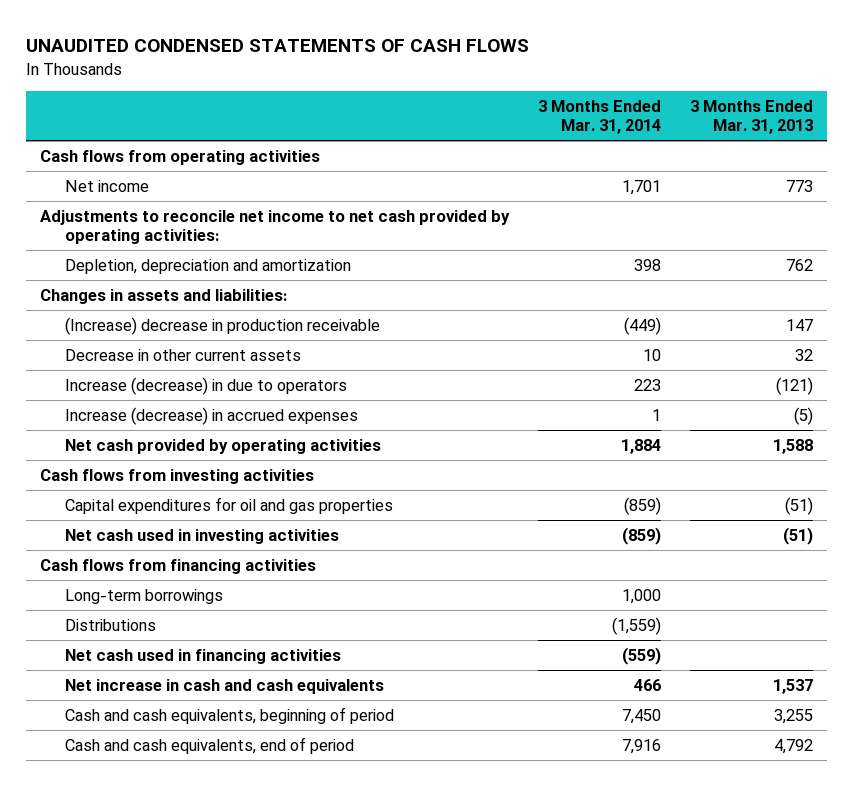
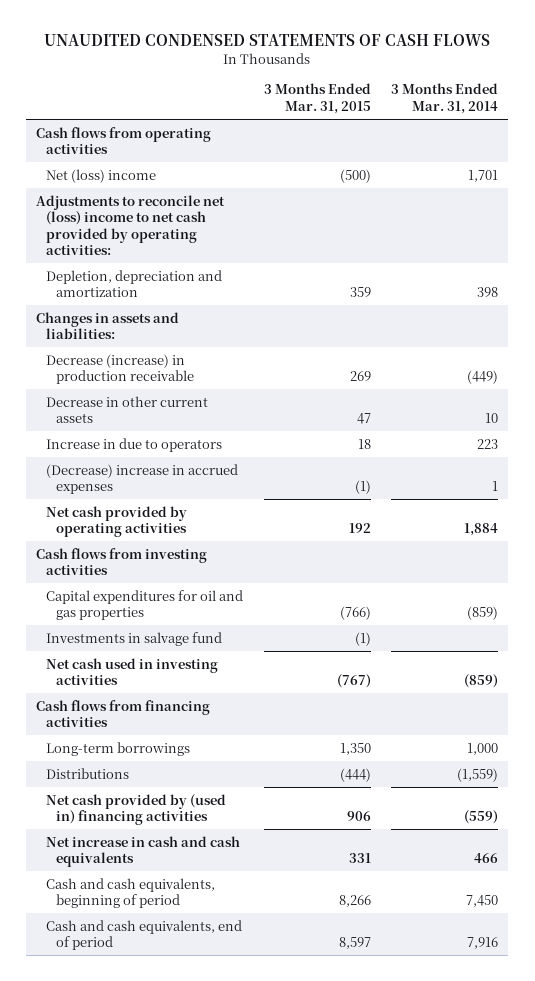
[689,100,813,135] 3 Months Ended Mar. 31, 2013 -> none
none -> [263,83,371,114] 3 Months Ended Mar. 31, 2015
[64,179,149,192] Net income -> [46,168,157,183] Net (loss) income
[40,209,511,245] Adjustments to reconcile net income to net cash provided by operating activities: -> [36,194,226,256] Adjustments to reconcile net (loss) income to net cash provided by operating activities:
[64,316,380,335] (Increase) decrease in production receivable -> [46,353,194,385] Decrease (increase) in production receivable
[64,376,347,395] Increase (decrease) in due to operators -> [46,437,223,452] Increase in due to operators
[64,406,358,425] Increase (decrease) in accrued expenses -> [46,463,239,495] (Decrease) increase in accrued expenses
none -> [46,631,223,646] Investments in salvage fund
[64,648,341,664] Net cash used in financing activities -> [46,793,227,826] Net cash provided by (used in) financing activities

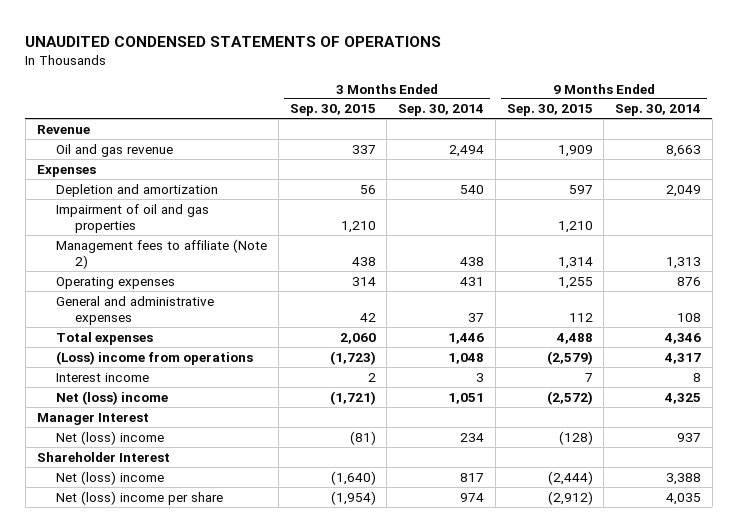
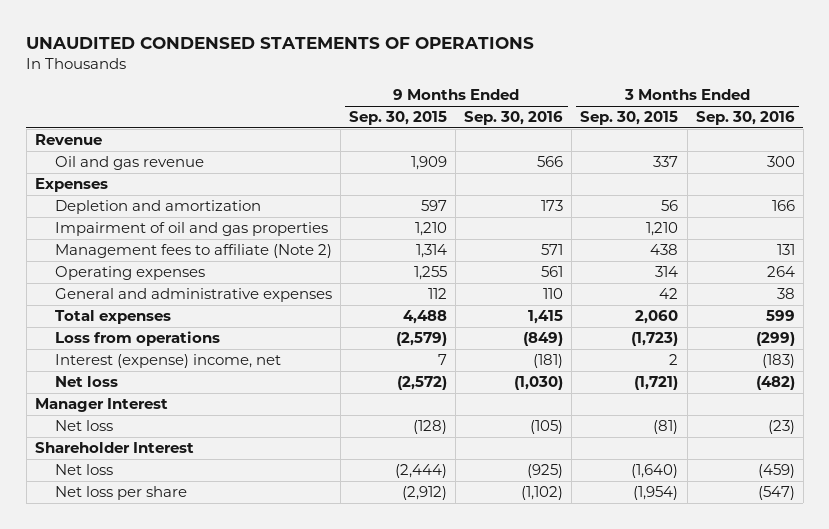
[398,104,485,117] Sep. 30, 2014 -> none
[614,104,701,117] Sep. 30, 2014 -> none
none -> [464,111,564,126] Sep. 30, 2016
none -> [695,111,795,126] Sep. 30, 2016
[56,350,254,365] (Loss) income from operations -> [54,331,220,347] Loss from operations
[56,372,150,382] Interest income -> [54,354,281,369] Interest (expense) income, net
[56,390,169,405] Net (loss) income -> [54,376,118,388] Net loss
[56,430,165,445] Net (loss) income -> [54,420,113,432] Net loss
[56,470,165,485] Net (loss) income -> [54,464,113,476] Net loss
[56,490,224,505] Net (loss) income per share -> [54,486,187,501] Net loss per share

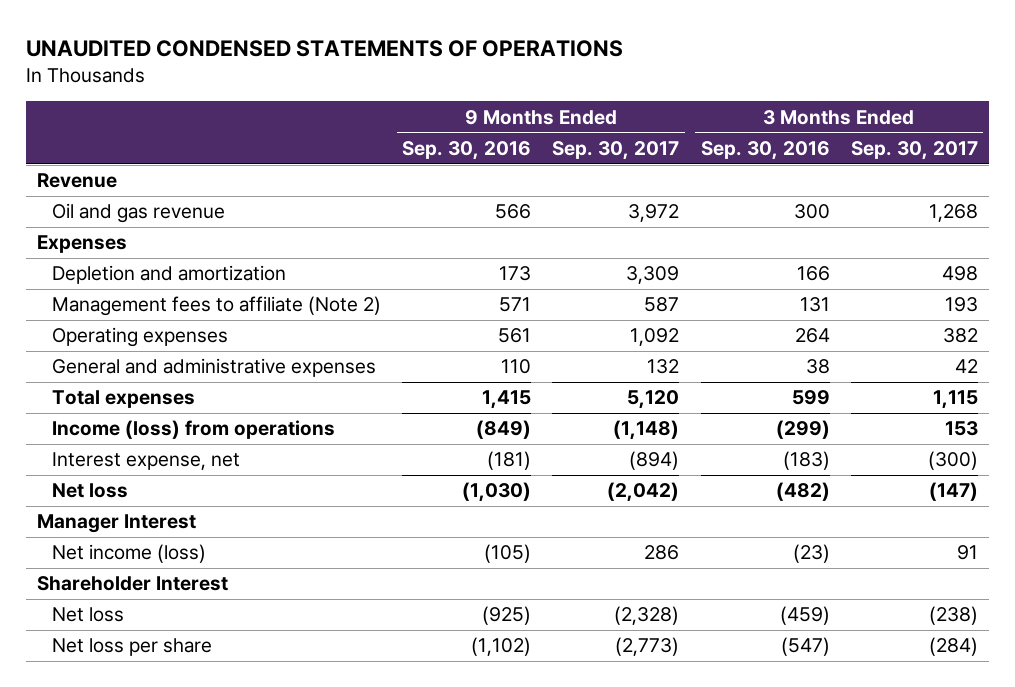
[349,111,448,126] Sep. 30, 2015 -> none
[580,111,679,126] Sep. 30, 2015 -> none
none -> [552,141,680,161] Sep. 30, 2017
none -> [851,141,979,161] Sep. 30, 2017
[54,222,328,237] Impairment of oil and gas properties -> none
[54,331,220,347] Loss from operations -> [51,420,335,440] Income (loss) from operations
[54,354,281,369] Interest (expense) income, net -> [51,452,240,471] Interest expense, net
[54,420,113,432] Net loss -> [51,544,206,564] Net income (loss)

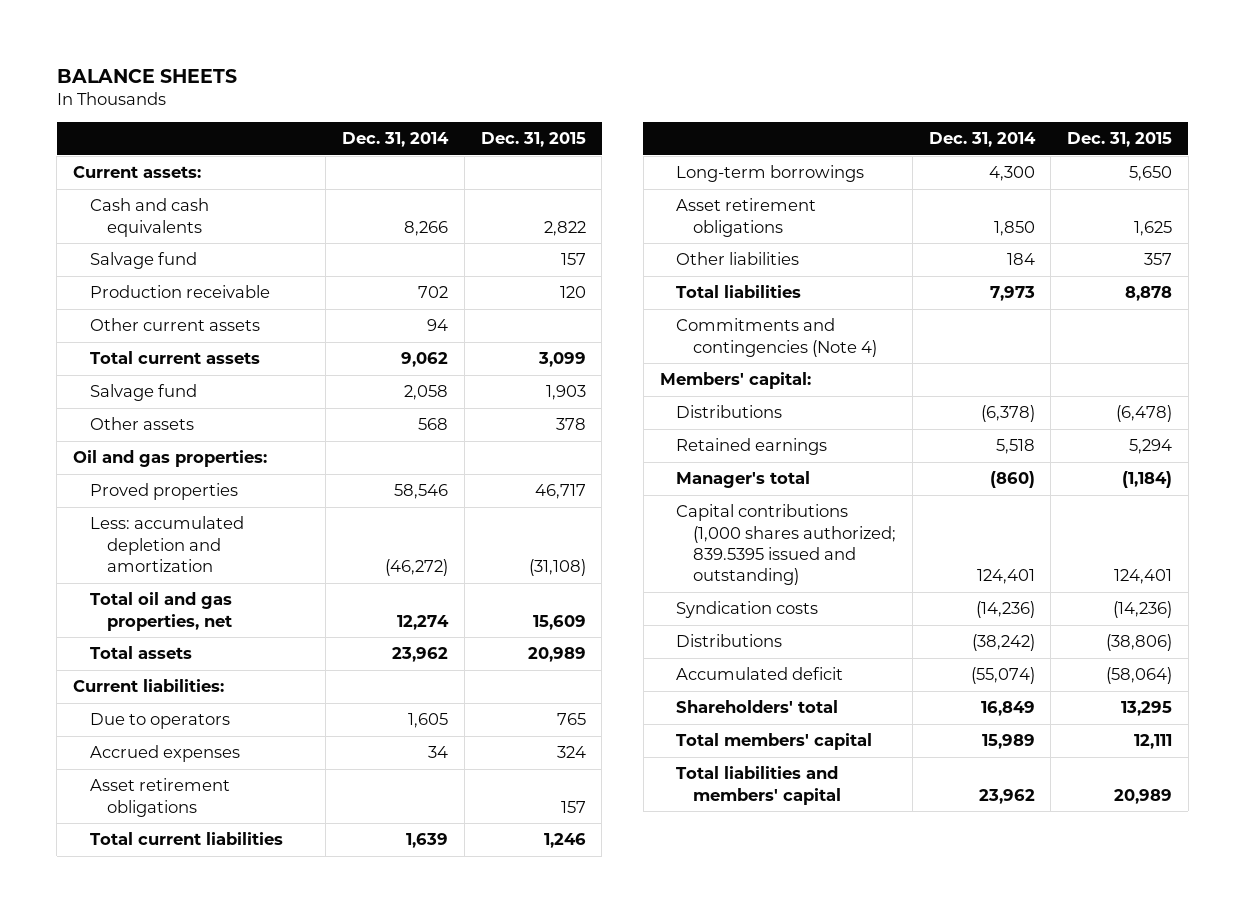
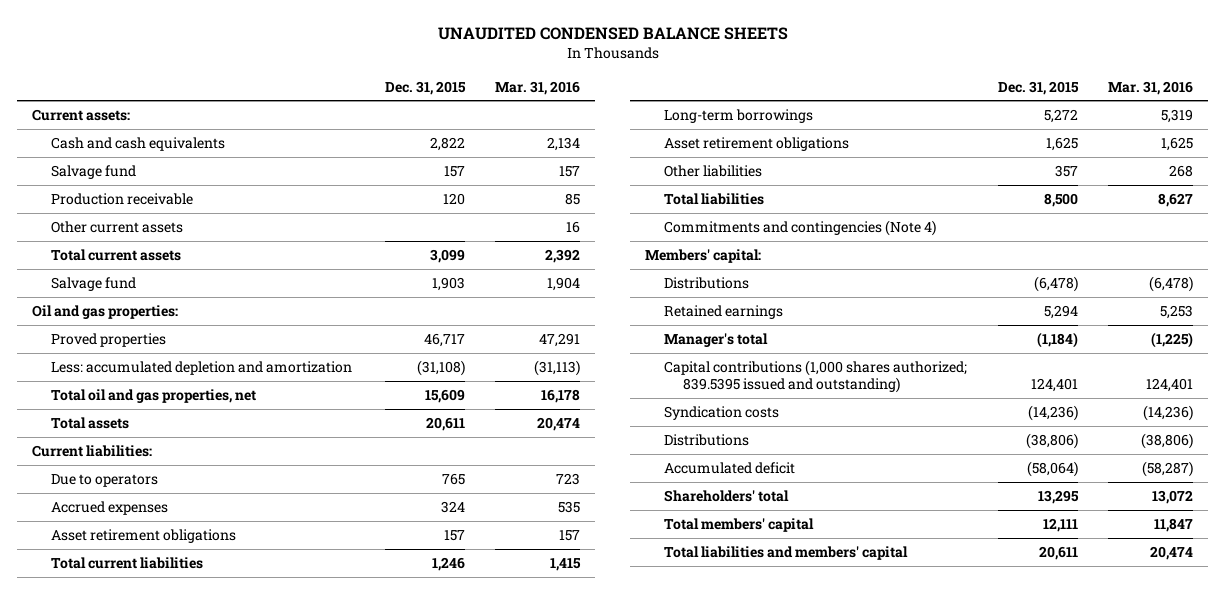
[56,68,237,83] BALANCE SHEETS -> [437,27,788,41] UNAUDITED CONDENSED BALANCE SHEETS
[342,132,450,148] Dec. 31, 2014 -> none
none -> [494,80,580,95] Mar. 31, 2016
[89,417,194,431] Other assets -> none
[527,647,586,663] 20,989 -> [425,417,465,432] 20,611
[1129,166,1173,182] 5,650 -> [1043,109,1078,124] 5,272
[1125,286,1173,302] 8,878 -> [1043,193,1078,208] 8,500
[1114,788,1173,804] 20,989 -> [1038,546,1078,561] 20,611

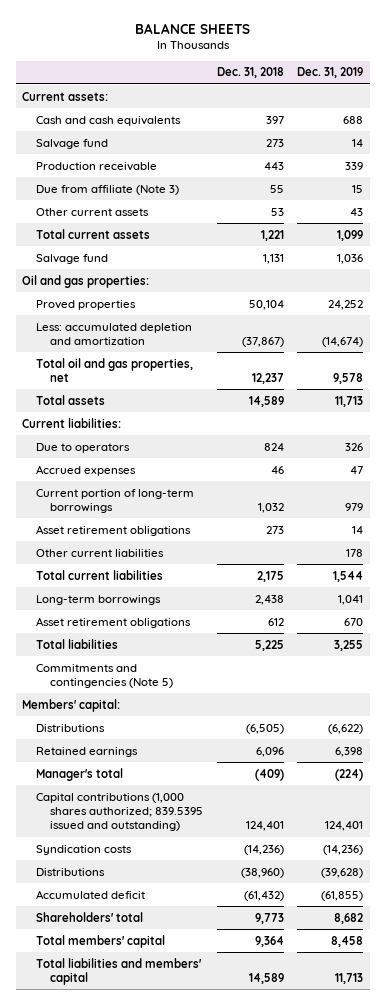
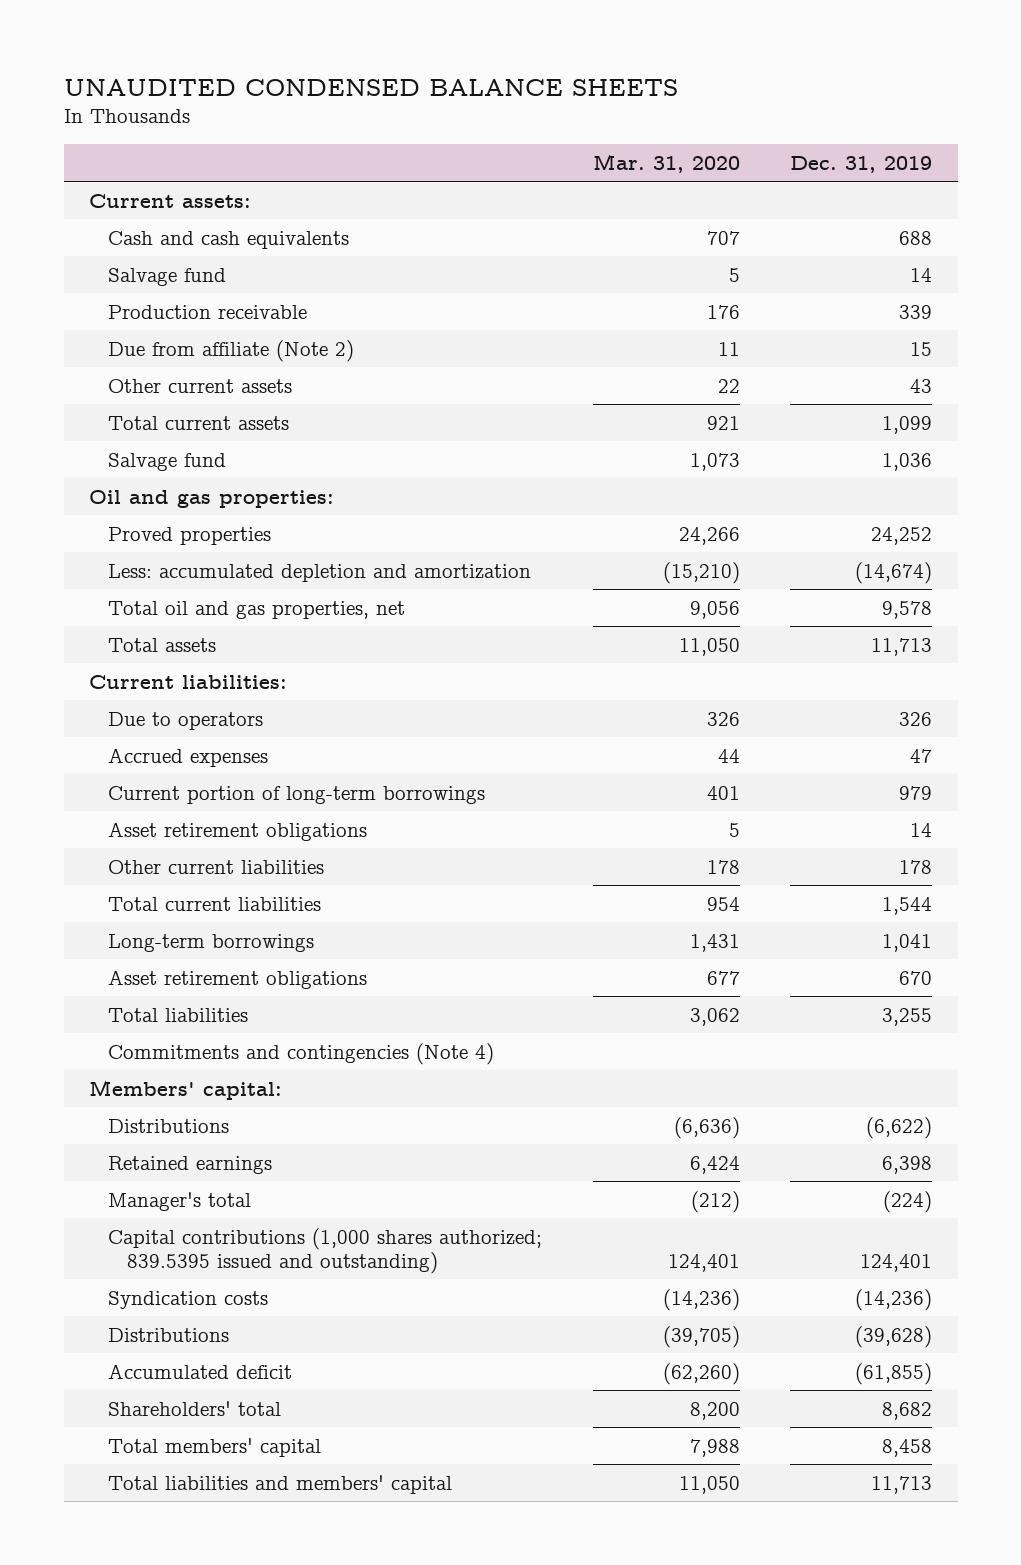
[134,22,250,34] BALANCE SHEETS -> [63,78,678,96] UNAUDITED CONDENSED BALANCE SHEETS
[216,67,284,79] Dec. 31, 2018 -> none
none -> [592,153,740,173] Mar. 31, 2020
[36,184,180,195] Due from affiliate (Note 3) -> [108,339,355,362] Due from affiliate (Note 2)
[36,663,174,689] Commitments and contingencies (Note 5) -> [108,1042,495,1065] Commitments and contingencies (Note 4)

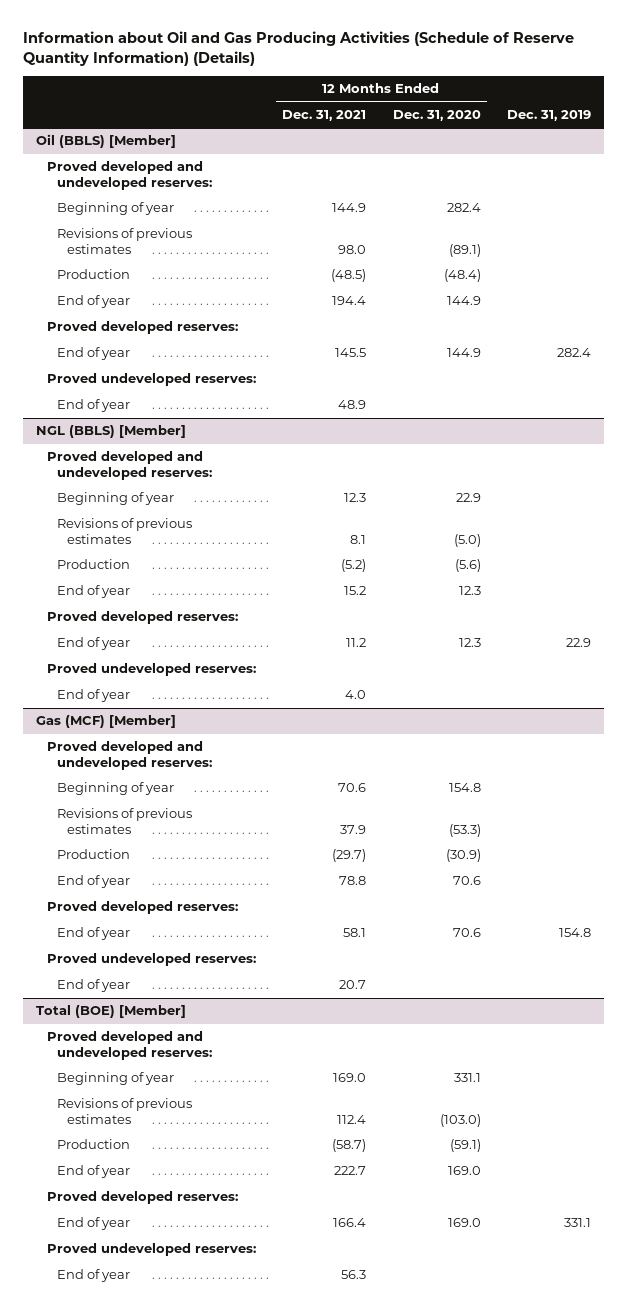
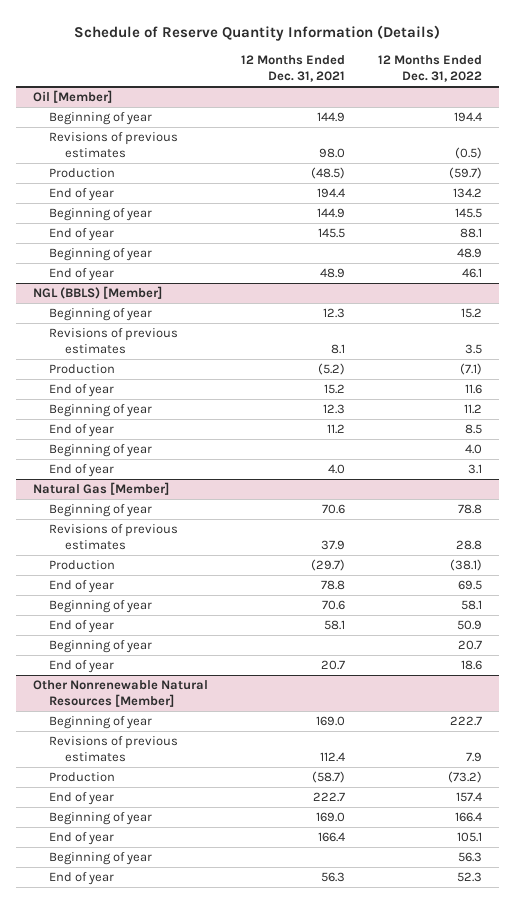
[23,31,575,67] Information about Oil and Gas Producing Activities (Schedule of Reserve Quantity Information) (Details) -> [74,24,441,41] Schedule of Reserve Quantity Information (Details)
[392,109,481,121] Dec. 31, 2020 -> none
[506,109,591,121] Dec. 31, 2019 -> none
none -> [378,55,483,83] 12 Months Ended Dec. 31, 2022
[46,161,213,191] Proved developed and undeveloped reserves: -> none
[36,134,177,149] Oil (BBLS) [Member] -> [32,90,112,104] Oil [Member]
[46,321,238,335] Proved developed reserves: -> none
none -> [48,208,152,222] Beginning of year
[46,373,256,387] Proved undeveloped reserves: -> none
none -> [48,248,152,262] Beginning of year
[46,451,213,481] Proved developed and undeveloped reserves: -> none
[46,611,238,625] Proved developed reserves: -> none
none -> [48,404,152,418] Beginning of year
[46,663,256,677] Proved undeveloped reserves: -> none
none -> [48,444,152,458] Beginning of year
[46,741,213,771] Proved developed and undeveloped reserves: -> none
[36,715,177,729] Gas (MCF) [Member] -> [32,482,169,496] Natural Gas [Member]
[46,901,238,915] Proved developed reserves: -> none
none -> [48,600,152,614] Beginning of year
[46,953,256,967] Proved undeveloped reserves: -> none
none -> [48,640,152,654] Beginning of year
[46,1031,213,1061] Proved developed and undeveloped reserves: -> none
[36,1005,187,1019] Total (BOE) [Member] -> [32,680,208,708] Other Nonrenewable Natural Resources [Member]
[46,1191,238,1205] Proved developed reserves: -> none
none -> [48,812,152,826] Beginning of year
[46,1243,256,1257] Proved undeveloped reserves: -> none
none -> [48,852,152,866] Beginning of year

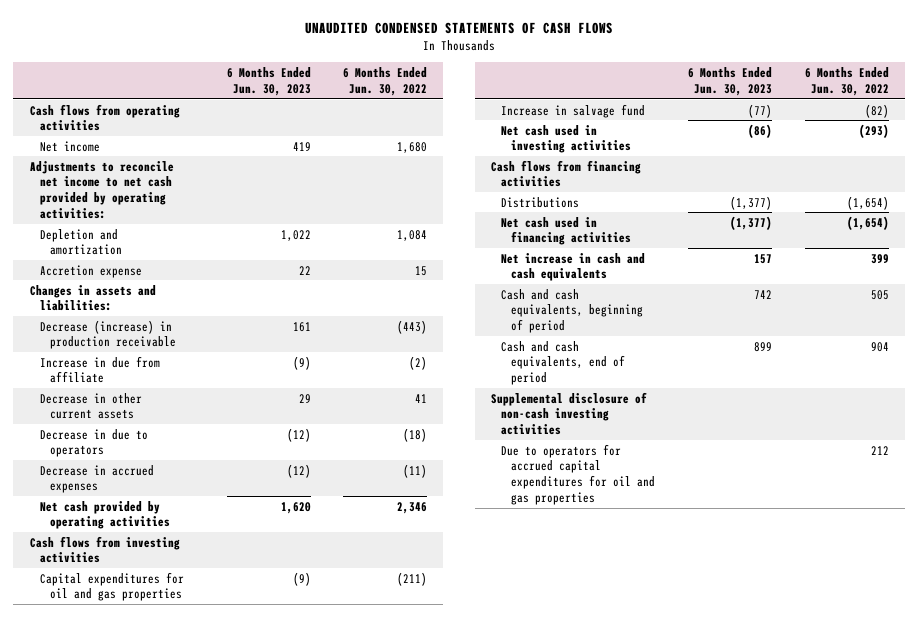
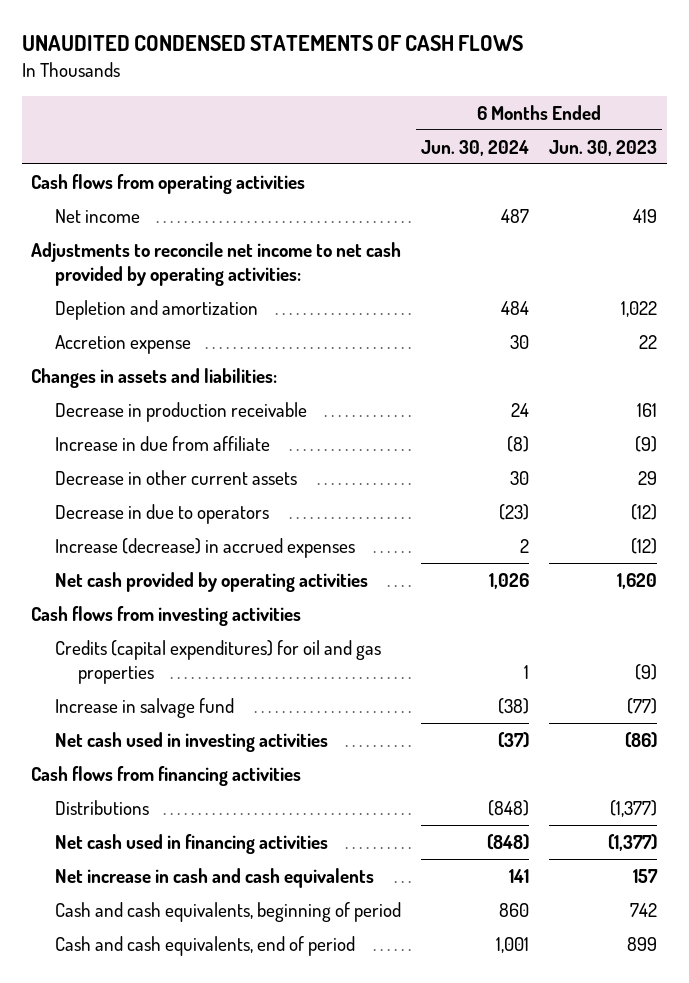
[343,67,428,96] 6 Months Ended Jun. 30, 2022 -> none
none -> [421,139,530,156] Jun. 30, 2024
[39,319,176,350] Decrease (increase) in production receivable -> [54,401,307,422] Decrease in production receivable
[39,464,154,494] Decrease in accrued expenses -> [54,537,355,558] Increase (decrease) in accrued expenses
[39,571,184,602] Capital expenditures for oil and gas properties -> [54,639,381,685] Credits (capital expenditures) for oil and gas properties
[491,391,648,436] Supplemental disclosure of non-cash investing activities -> none
[501,443,656,506] Due to operators for accrued capital expenditures for oil and gas properties -> none

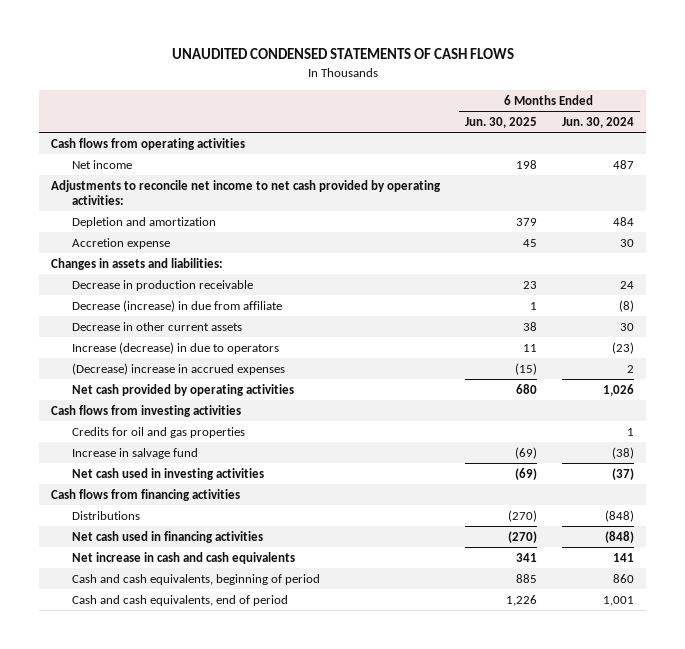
[549,139,658,156] Jun. 30, 2023 -> none
none -> [465,116,538,128] Jun. 30, 2025
[54,435,270,451] Increase in due from affiliate -> [71,299,282,312] Decrease (increase) in due from affiliate
[54,503,269,524] Decrease in due to operators -> [71,341,279,354] Increase (decrease) in due to operators
[54,537,355,558] Increase (decrease) in accrued expenses -> [71,362,285,375] (Decrease) increase in accrued expenses
[54,639,381,685] Credits (capital expenditures) for oil and gas properties -> [71,426,245,438] Credits for oil and gas properties

